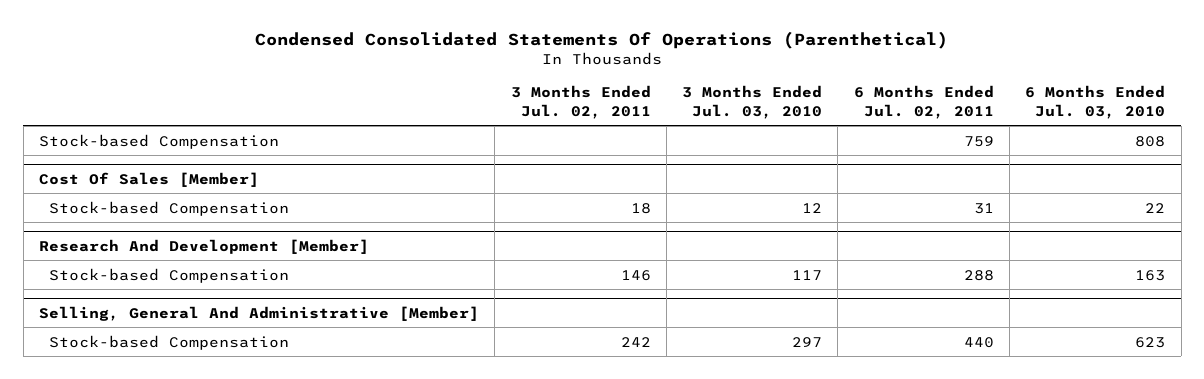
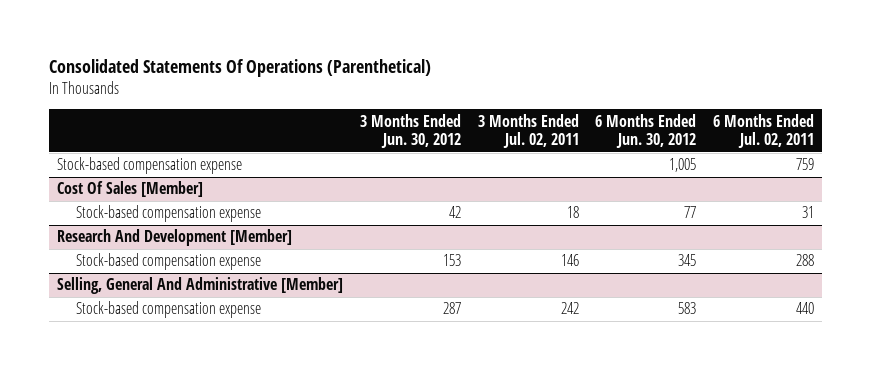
[255,30,949,49] Condensed Consolidated Statements Of Operations (Parenthetical) -> [49,59,432,78] Consolidated Statements Of Operations (Parenthetical)
[682,85,823,119] 3 Months Ended Jul. 03, 2010 -> none
[1025,85,1166,119] 6 Months Ended Jul. 03, 2010 -> none
none -> [360,113,462,149] 3 Months Ended Jun. 30, 2012
none -> [595,113,697,149] 6 Months Ended Jun. 30, 2012
[38,133,279,149] Stock-based Compensation -> [57,157,243,175] Stock-based compensation expense
[48,200,289,216] Stock-based Compensation -> [75,205,261,223] Stock-based compensation expense
[48,267,289,283] Stock-based Compensation -> [75,253,261,271] Stock-based compensation expense
[48,334,289,350] Stock-based Compensation -> [75,301,261,319] Stock-based compensation expense

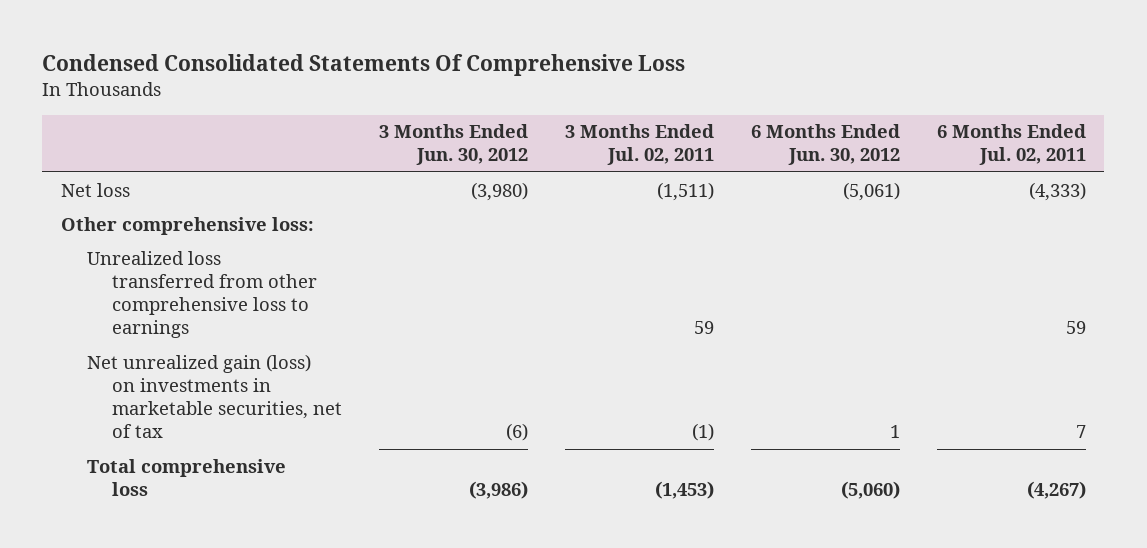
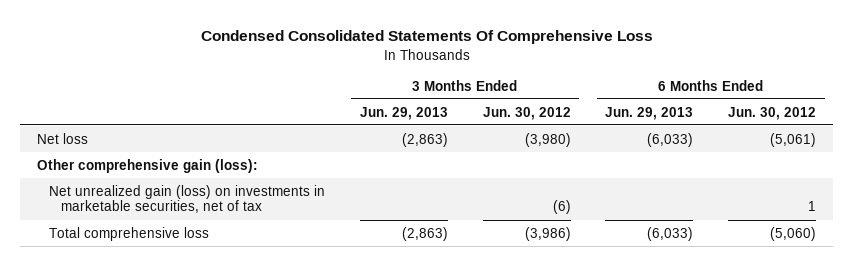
[564,124,714,166] 3 Months Ended Jul. 02, 2011 -> none
[936,124,1086,166] 6 Months Ended Jul. 02, 2011 -> none
none -> [359,106,448,120] Jun. 29, 2013
none -> [605,106,694,120] Jun. 29, 2013
[86,250,318,339] Unrealized loss transferred from other comprehensive loss to earnings -> none
[60,216,314,235] Other comprehensive loss: -> [37,158,259,173] Other comprehensive gain (loss):

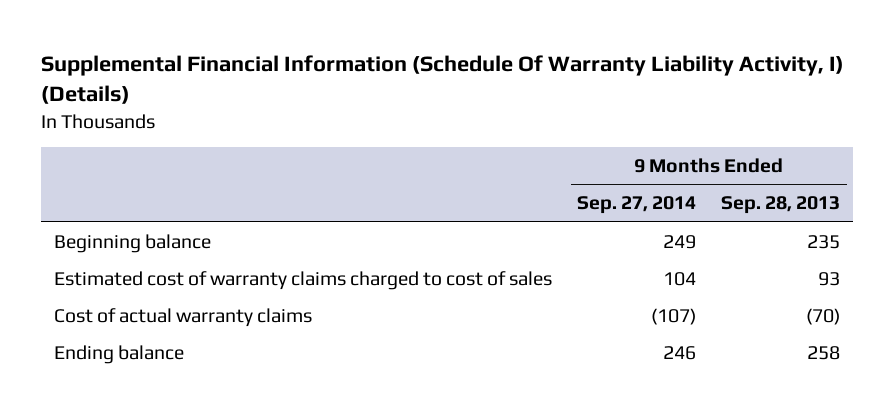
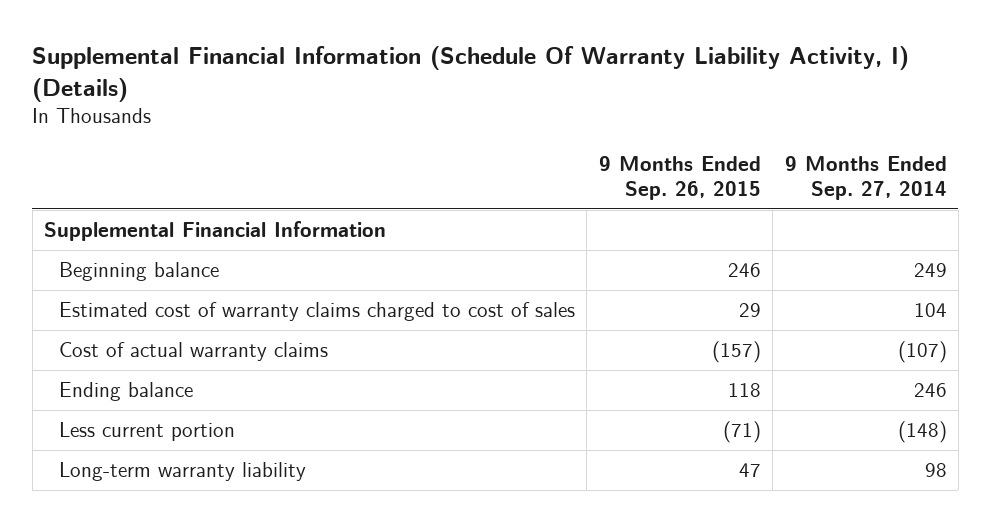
[721,196,841,215] Sep. 28, 2013 -> none
none -> [598,155,761,200] 9 Months Ended Sep. 26, 2015
none -> [43,221,386,242] Supplemental Financial Information
none -> [59,422,236,442] Less current portion
none -> [59,462,307,482] Long-term warranty liability

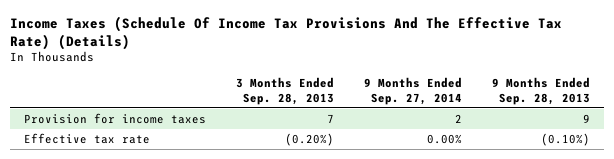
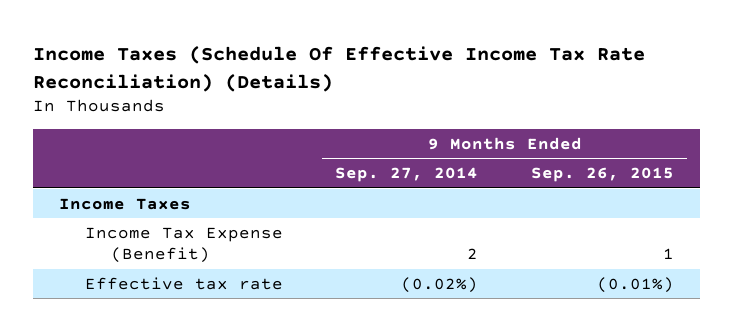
[9,15,562,50] Income Taxes (Schedule Of Income Tax Provisions And The Effective Tax Rate) (Details) -> [32,46,645,92] Income Taxes (Schedule Of Effective Income Tax Rate Reconciliation) (Details)
[236,77,335,105] 3 Months Ended Sep. 28, 2013 -> none
[491,77,590,105] 9 Months Ended Sep. 28, 2013 -> none
none -> [530,167,674,183] Sep. 26, 2015
none -> [59,197,192,210] Income Taxes
[24,113,207,125] Provision for income taxes -> [84,226,283,264] Income Tax Expense (Benefit)
[426,134,462,145] 0.00% -> [401,276,479,293] (0.02%)

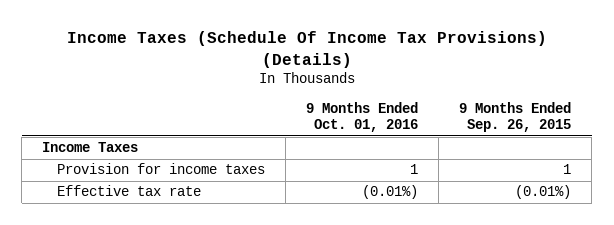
[32,46,645,92] Income Taxes (Schedule Of Effective Income Tax Rate Reconciliation) (Details) -> [66,31,547,68] Income Taxes (Schedule Of Income Tax Provisions) (Details)
[335,167,479,183] Sep. 27, 2014 -> none
none -> [306,101,419,133] 9 Months Ended Oct. 01, 2016
[84,226,283,264] Income Tax Expense (Benefit) -> [56,163,265,175] Provision for income taxes

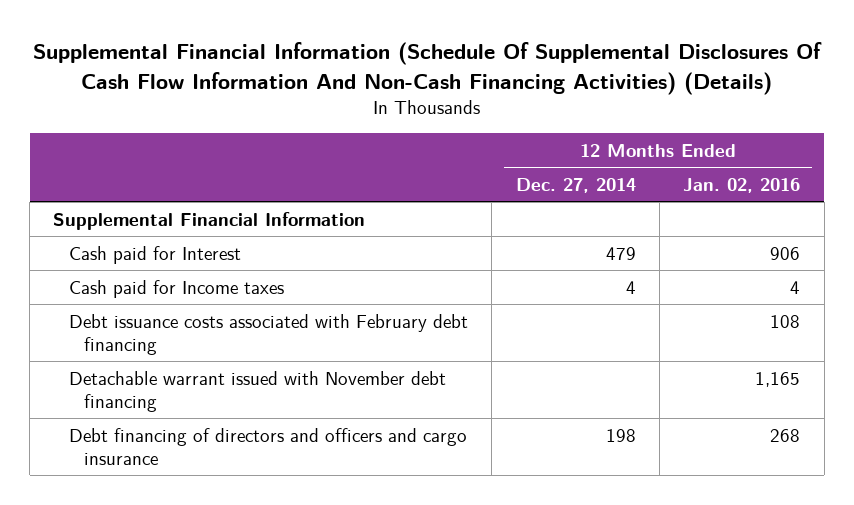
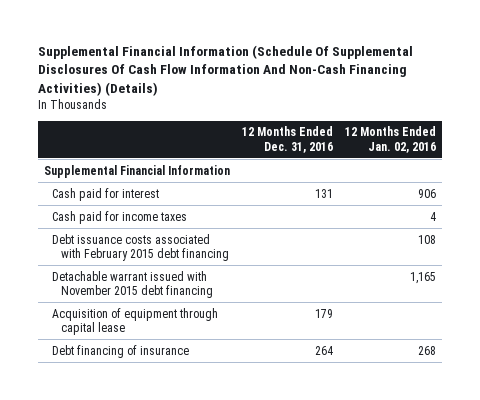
[515,178,636,194] Dec. 27, 2014 -> none
none -> [241,126,333,153] 12 Months Ended Dec. 31, 2016
[68,245,241,264] Cash paid for Interest -> [52,187,160,201] Cash paid for interest
[68,279,284,298] Cash paid for Income taxes -> [52,210,188,224] Cash paid for income taxes
[68,313,468,355] Debt issuance costs associated with February debt financing -> [52,233,229,261] Debt issuance costs associated with February 2015 debt financing
[68,370,446,412] Detachable warrant issued with November debt financing -> [52,270,213,298] Detachable warrant issued with November 2015 debt financing
none -> [52,307,219,335] Acquisition of equipment through capital lease
[68,427,467,465] Debt financing of directors and officers and cargo insurance -> [52,344,190,358] Debt financing of insurance

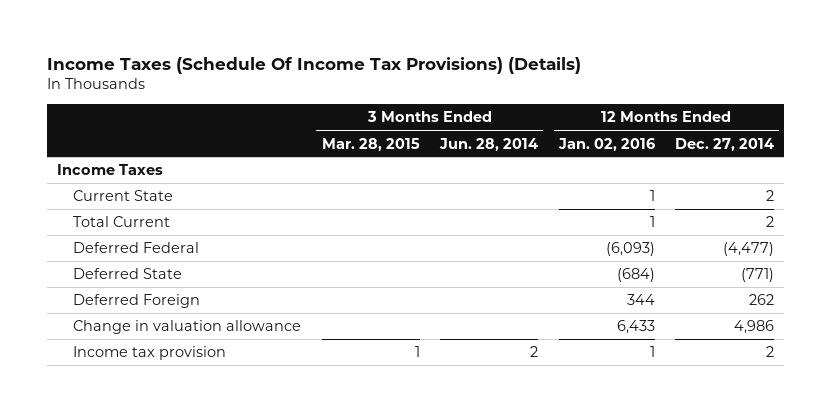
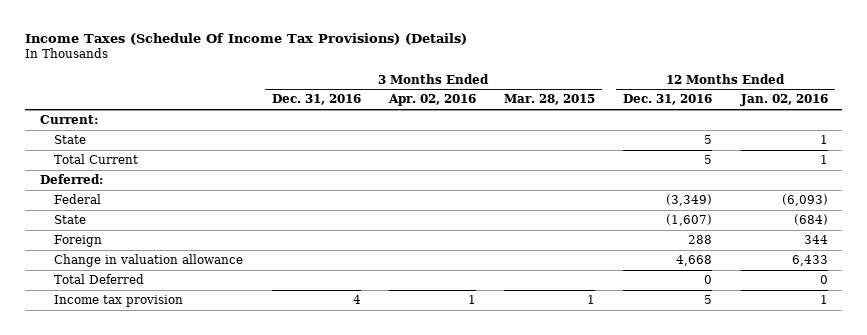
[439,137,539,151] Jun. 28, 2014 -> none
[675,137,775,151] Dec. 27, 2014 -> none
none -> [271,94,361,106] Dec. 31, 2016
none -> [387,94,476,107] Apr. 02, 2016
none -> [623,94,713,106] Dec. 31, 2016
[56,164,163,176] Income Taxes -> none
none -> [39,115,98,125] Current:
[73,190,174,202] Current State -> [54,135,87,145] State
none -> [39,174,103,185] Deferred:
[73,242,200,254] Deferred Federal -> [54,194,102,205] Federal
[73,268,183,280] Deferred State -> [54,215,87,225] State
[73,294,201,309] Deferred Foreign -> [54,235,103,248] Foreign
none -> [54,274,145,285] Total Deferred

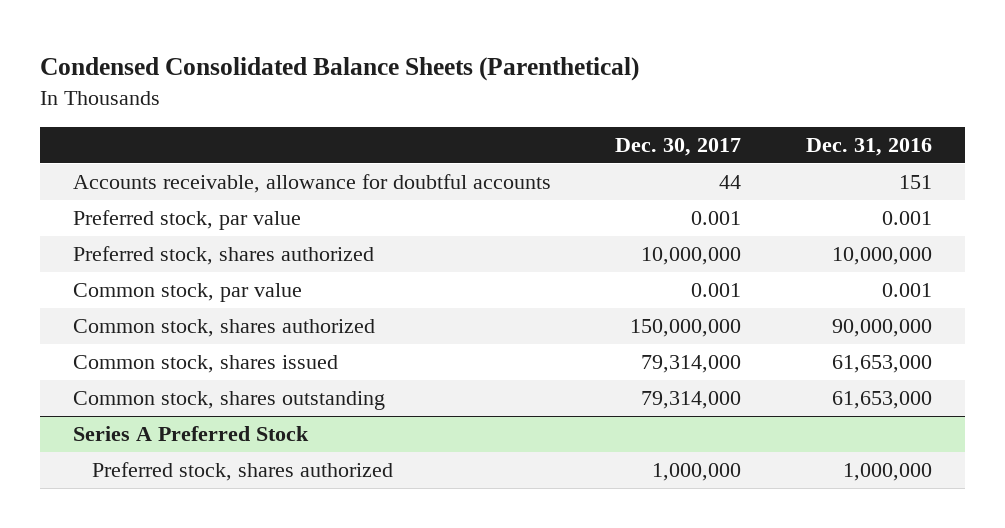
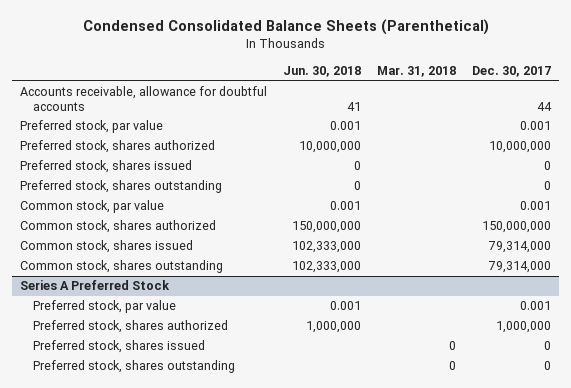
[806,137,933,156] Dec. 31, 2016 -> none
none -> [282,66,361,78] Jun. 30, 2018
none -> [377,66,457,78] Mar. 31, 2018
none -> [19,160,192,174] Preferred stock, shares issued
none -> [19,180,222,194] Preferred stock, shares outstanding
none -> [33,300,177,314] Preferred stock, par value
none -> [33,340,206,354] Preferred stock, shares issued
none -> [33,360,236,374] Preferred stock, shares outstanding

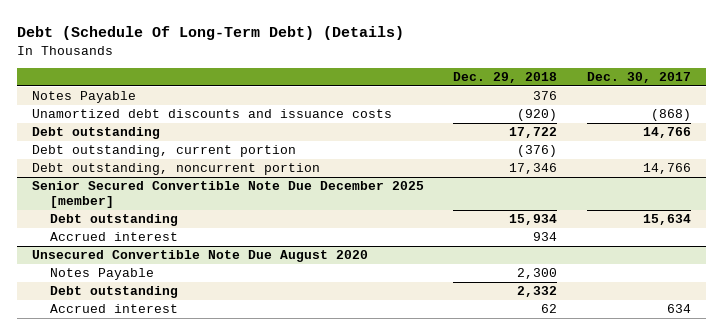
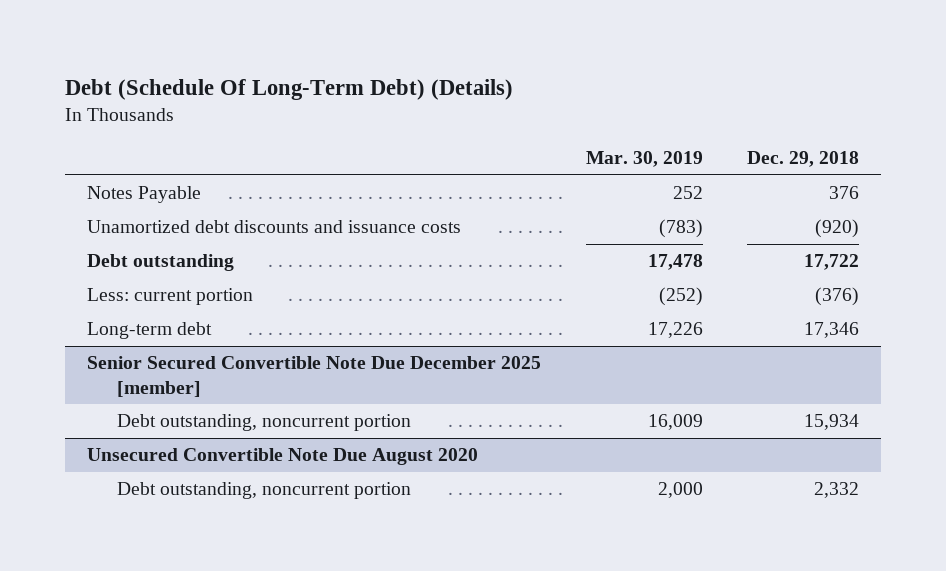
[586,72,691,84] Dec. 30, 2017 -> none
none -> [585,150,703,167] Mar. 30, 2019
[31,145,296,158] Debt outstanding, current portion -> [87,288,254,306] Less: current portion
[31,163,320,176] Debt outstanding, noncurrent portion -> [87,322,213,340] Long-term debt
[49,232,178,242] Accrued interest -> none
[49,214,178,227] Debt outstanding -> [117,414,412,432] Debt outstanding, noncurrent portion
[49,268,154,281] Notes Payable -> none
[49,304,178,314] Accrued interest -> none
[49,286,178,299] Debt outstanding -> [117,482,412,500] Debt outstanding, noncurrent portion

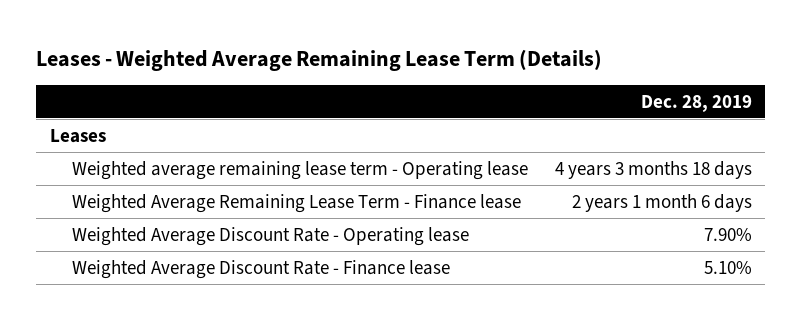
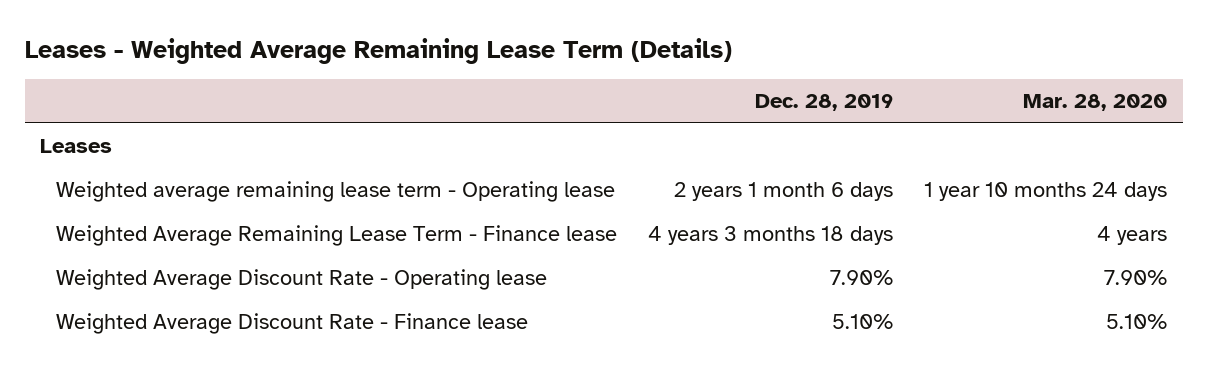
none -> [1023,94,1168,112] Mar. 28, 2020
[554,160,752,179] 4 years 3 months 18 days -> [674,182,894,202] 2 years 1 month 6 days
[571,193,752,212] 2 years 1 month 6 days -> [648,226,894,246] 4 years 3 months 18 days

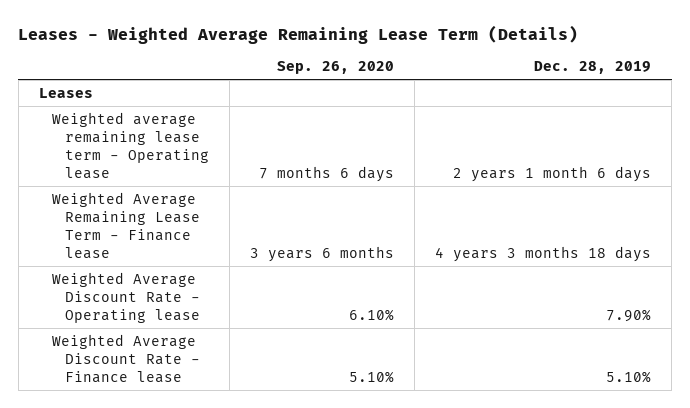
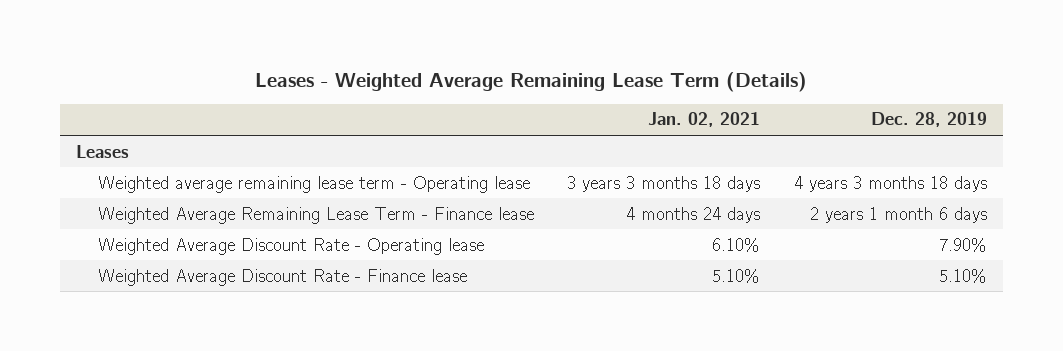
[277,61,395,75] Sep. 26, 2020 -> none
none -> [648,112,761,128] Jan. 02, 2021
[453,165,652,182] 2 years 1 month 6 days -> [793,175,987,192] 4 years 3 months 18 days
[435,245,652,262] 4 years 3 months 18 days -> [809,206,987,223] 2 years 1 month 6 days

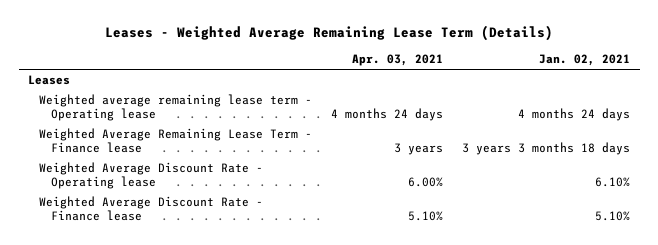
[870,112,987,128] Dec. 28, 2019 -> none
none -> [352,54,444,67] Apr. 03, 2021
[567,175,761,192] 3 years 3 months 18 days -> [518,108,631,122] 4 months 24 days
[626,206,761,223] 4 months 24 days -> [462,142,631,156] 3 years 3 months 18 days

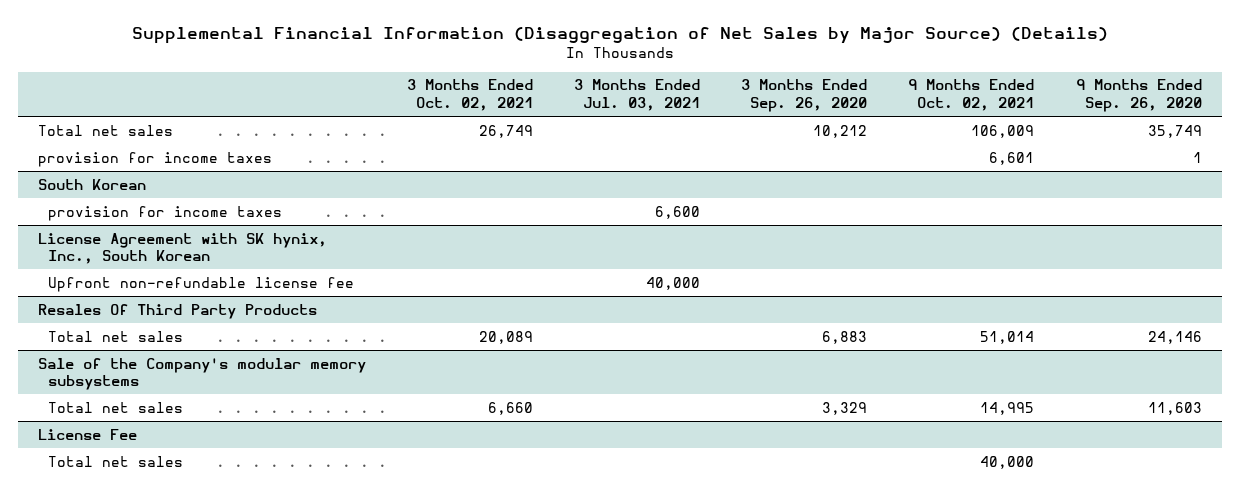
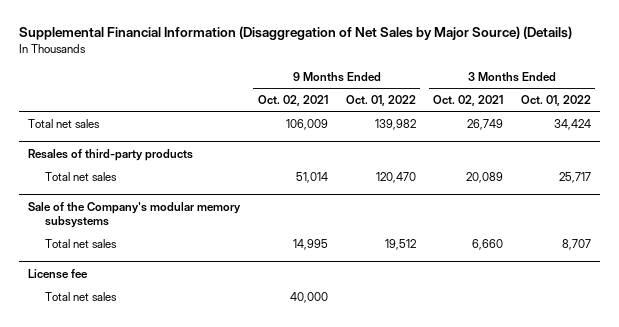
[574,79,701,112] 3 Months Ended Jul. 03, 2021 -> none
[741,79,868,113] 3 Months Ended Sep. 26, 2020 -> none
[1075,79,1202,113] 9 Months Ended Sep. 26, 2020 -> none
none -> [345,94,416,106] Oct. 01, 2022
none -> [521,94,592,106] Oct. 01, 2022
[38,151,273,167] provision for income taxes -> none
[38,178,147,190] South Korean -> none
[48,205,283,221] provision for income taxes -> none
[38,232,328,265] License Agreement with SK hynix, Inc., South Korean -> none
[48,276,355,292] Upfront non-refundable license fee -> none
[38,303,318,319] Resales Of Third Party Products -> [28,148,194,161] Resales of third-party products
[38,428,138,440] License Fee -> [28,268,89,279] License fee

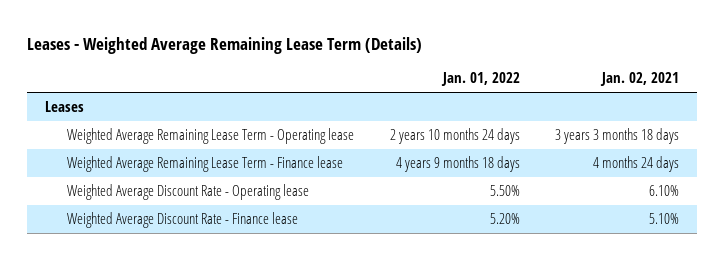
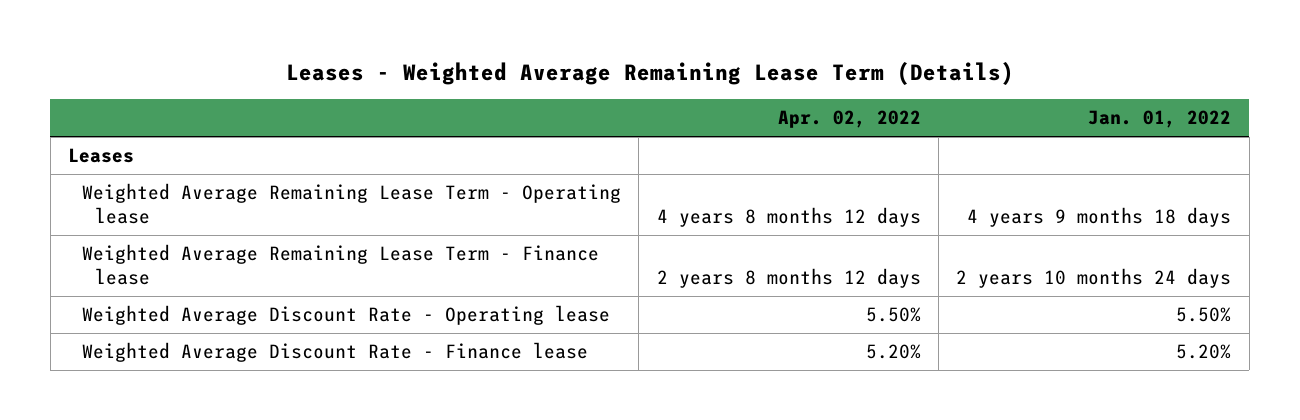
[600,72,680,87] Jan. 02, 2021 -> none
none -> [777,110,921,129] Apr. 02, 2022
[389,128,520,145] 2 years 10 months 24 days -> [967,207,1232,228] 4 years 9 months 18 days
[395,156,520,173] 4 years 9 months 18 days -> [956,268,1232,289] 2 years 10 months 24 days

